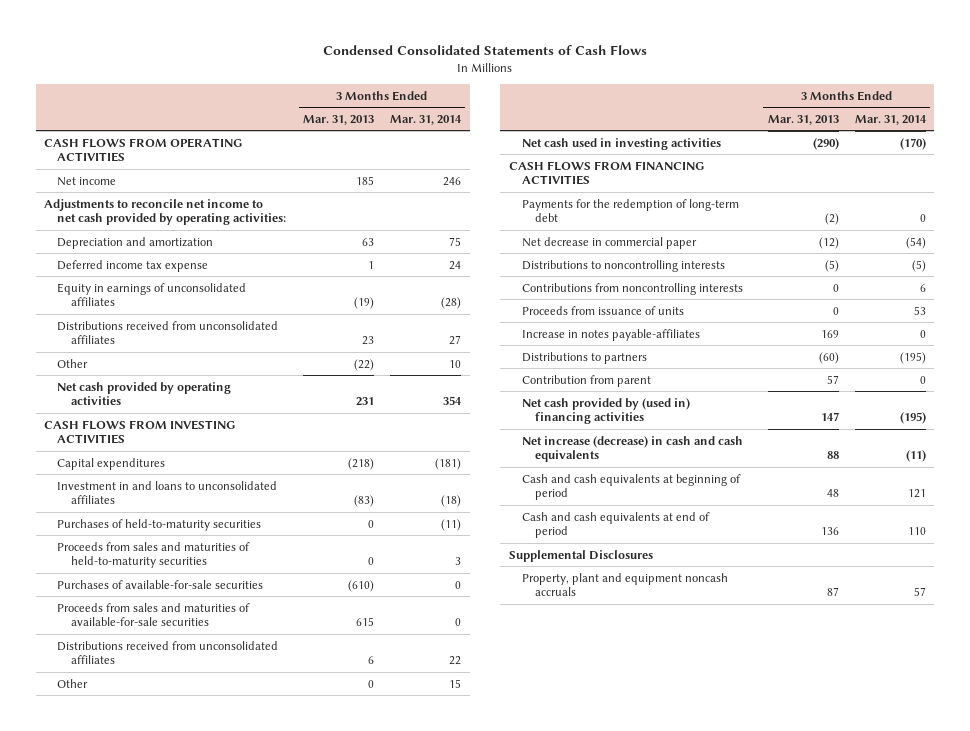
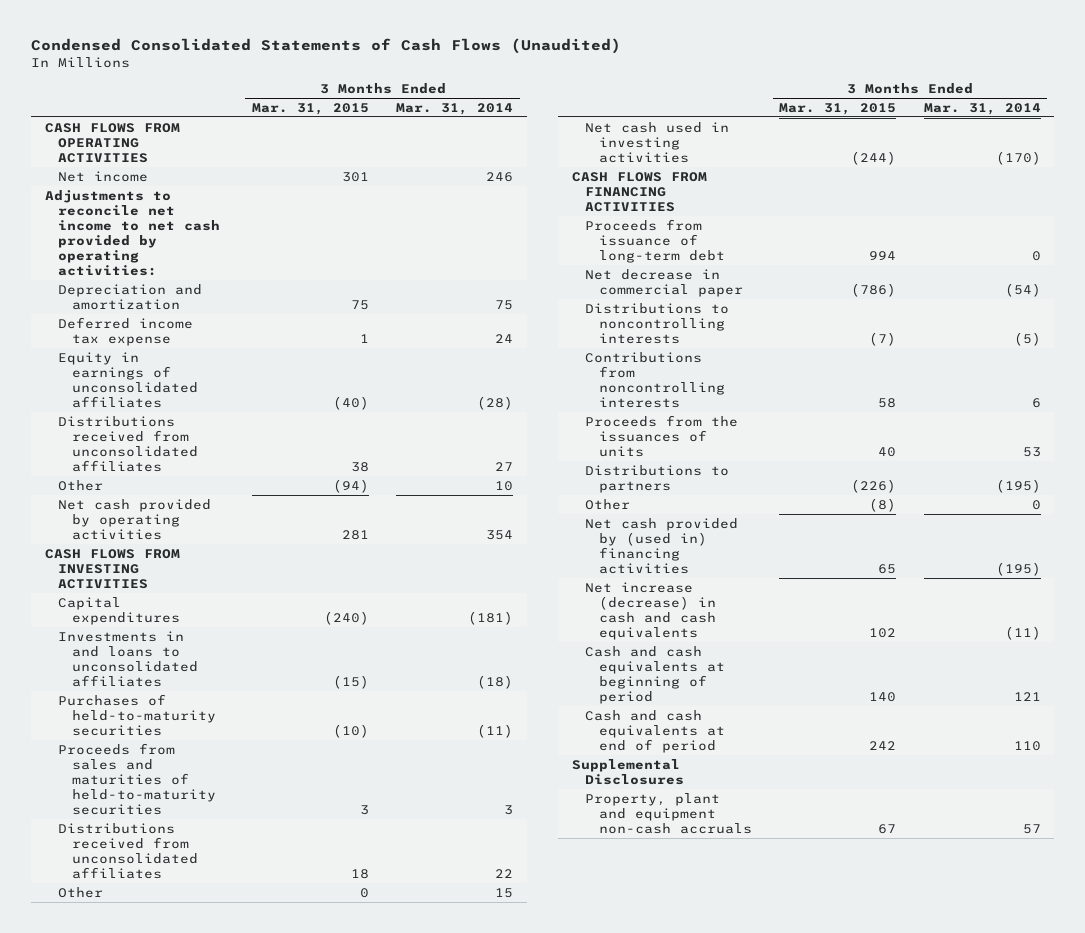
[323,45,648,56] Condensed Consolidated Statements of Cash Flows -> [30,38,621,55] Condensed Consolidated Statements of Cash Flows (Unaudited)
[302,114,374,125] Mar. 31, 2013 -> none
none -> [252,102,370,115] Mar. 31, 2015
[57,480,278,505] Investment in and loans to unconsolidated affiliates -> [58,630,198,688] Investments in and loans to unconsolidated affiliates
[57,579,264,589] Purchases of available-for-sale securities -> none
[57,602,251,627] Proceeds from sales and maturities of available-for-sale securities -> none
[522,198,740,223] Payments for the redemption of long-term debt -> none
none -> [585,218,726,263] Proceeds from issuance of long-term debt
[522,328,701,341] Increase in notes payable-affiliates -> none
[522,305,685,315] Proceeds from issuance of units -> [585,414,739,457] Proceeds from the issuances of units
[522,374,652,387] Contribution from parent -> none
none -> [585,498,631,510] Other
[522,572,729,597] Property, plant and equipment noncash accruals -> [585,792,753,834] Property, plant and equipment non-cash accruals

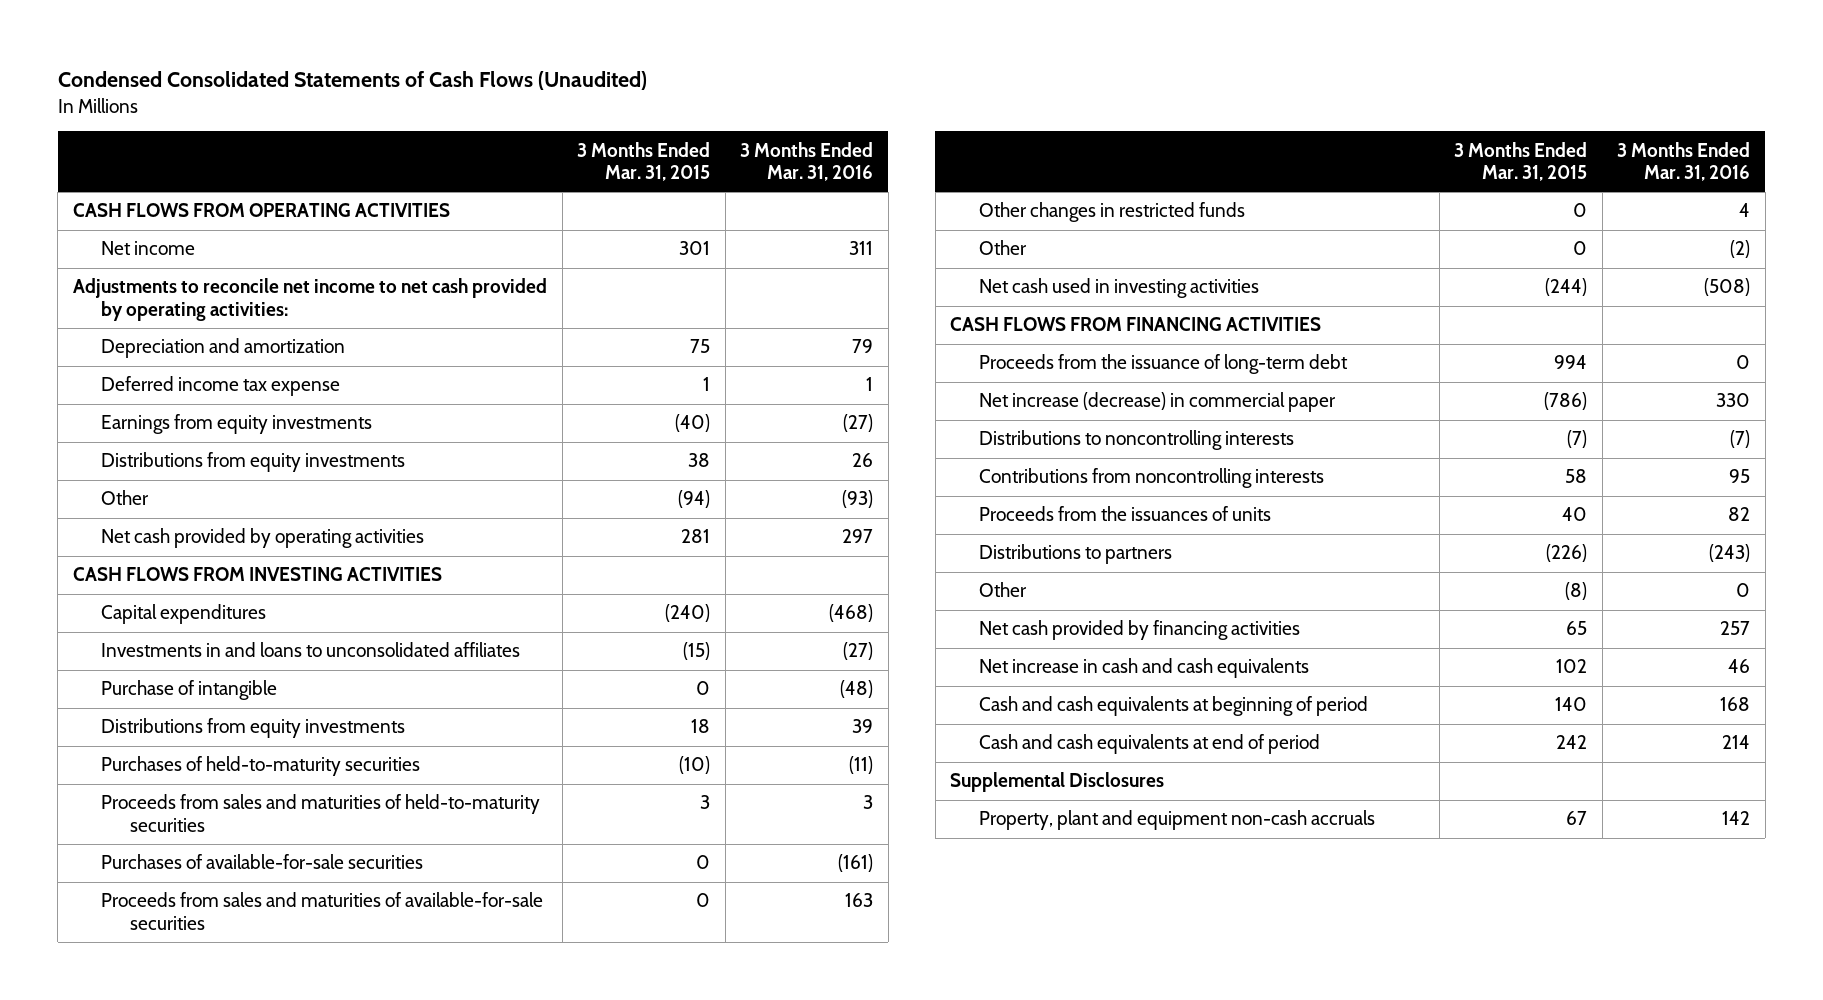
[396,102,514,115] Mar. 31, 2014 -> none
none -> [740,141,874,182] 3 Months Ended Mar. 31, 2016
[58,351,198,409] Equity in earnings of unconsolidated affiliates -> [101,414,373,435] Earnings from equity investments
[58,415,198,473] Distributions received from unconsolidated affiliates -> [101,452,406,473] Distributions from equity investments
none -> [101,680,278,701] Purchase of intangible
none -> [101,718,406,739] Distributions from equity investments
[58,822,198,880] Distributions received from unconsolidated affiliates -> none
none -> [101,854,424,870] Purchases of available-for-sale securities
none -> [101,892,544,930] Proceeds from sales and maturities of available-for-sale securities
none -> [978,202,1245,223] Other changes in restricted funds
[585,218,726,263] Proceeds from issuance of long-term debt -> [978,354,1348,375] Proceeds from the issuance of long-term debt
[585,268,744,297] Net decrease in commercial paper -> [978,392,1336,413] Net increase (decrease) in commercial paper
[585,517,739,575] Net cash provided by (used in) financing activities -> [978,620,1300,641] Net cash provided by financing activities
[585,581,717,641] Net increase (decrease) in cash and cash equivalents -> [978,658,1309,679] Net increase in cash and cash equivalents

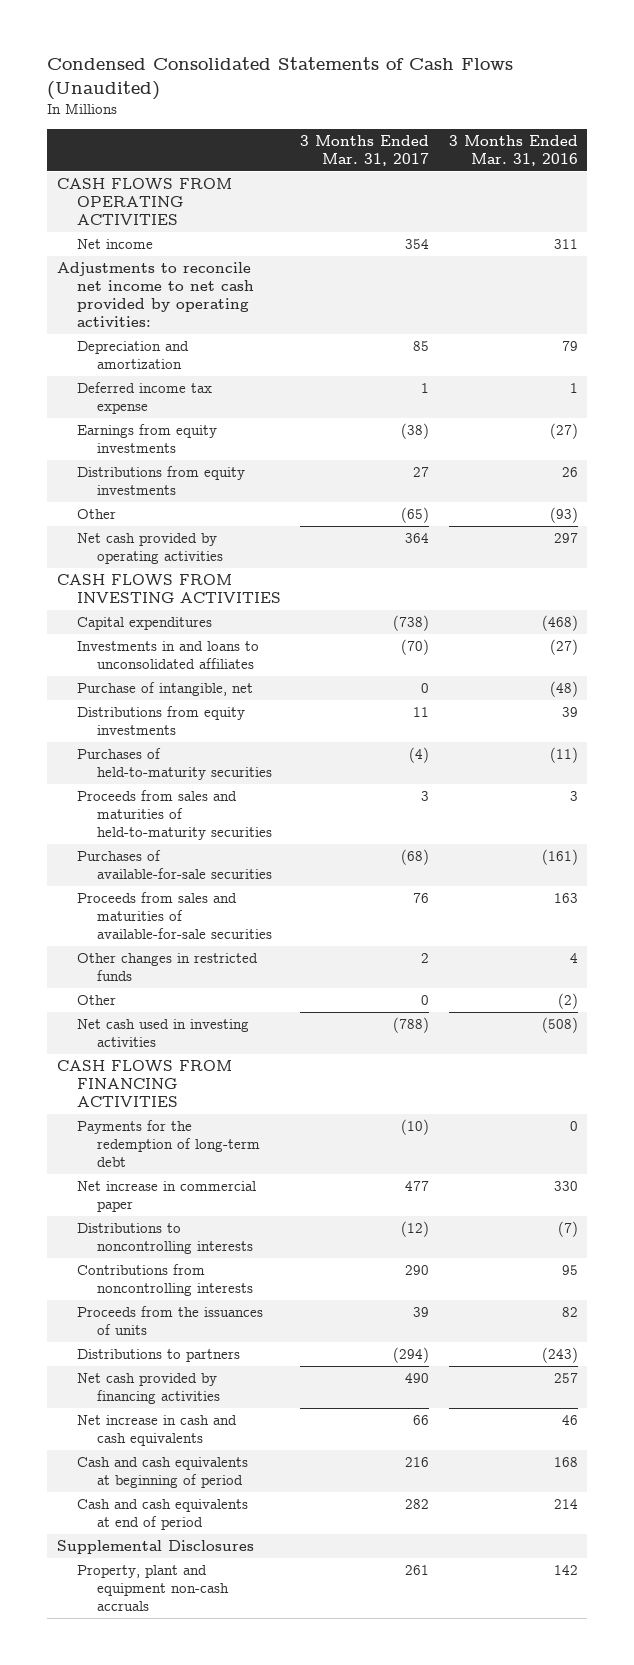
[577,141,711,182] 3 Months Ended Mar. 31, 2015 -> none
none -> [300,134,430,166] 3 Months Ended Mar. 31, 2017
[101,680,278,701] Purchase of intangible -> [76,681,253,696] Purchase of intangible, net
[978,354,1348,375] Proceeds from the issuance of long-term debt -> none
none -> [76,1119,260,1168] Payments for the redemption of long-term debt
[978,392,1336,413] Net increase (decrease) in commercial paper -> [76,1180,256,1213] Net increase in commercial paper
[978,582,1027,598] Other -> none

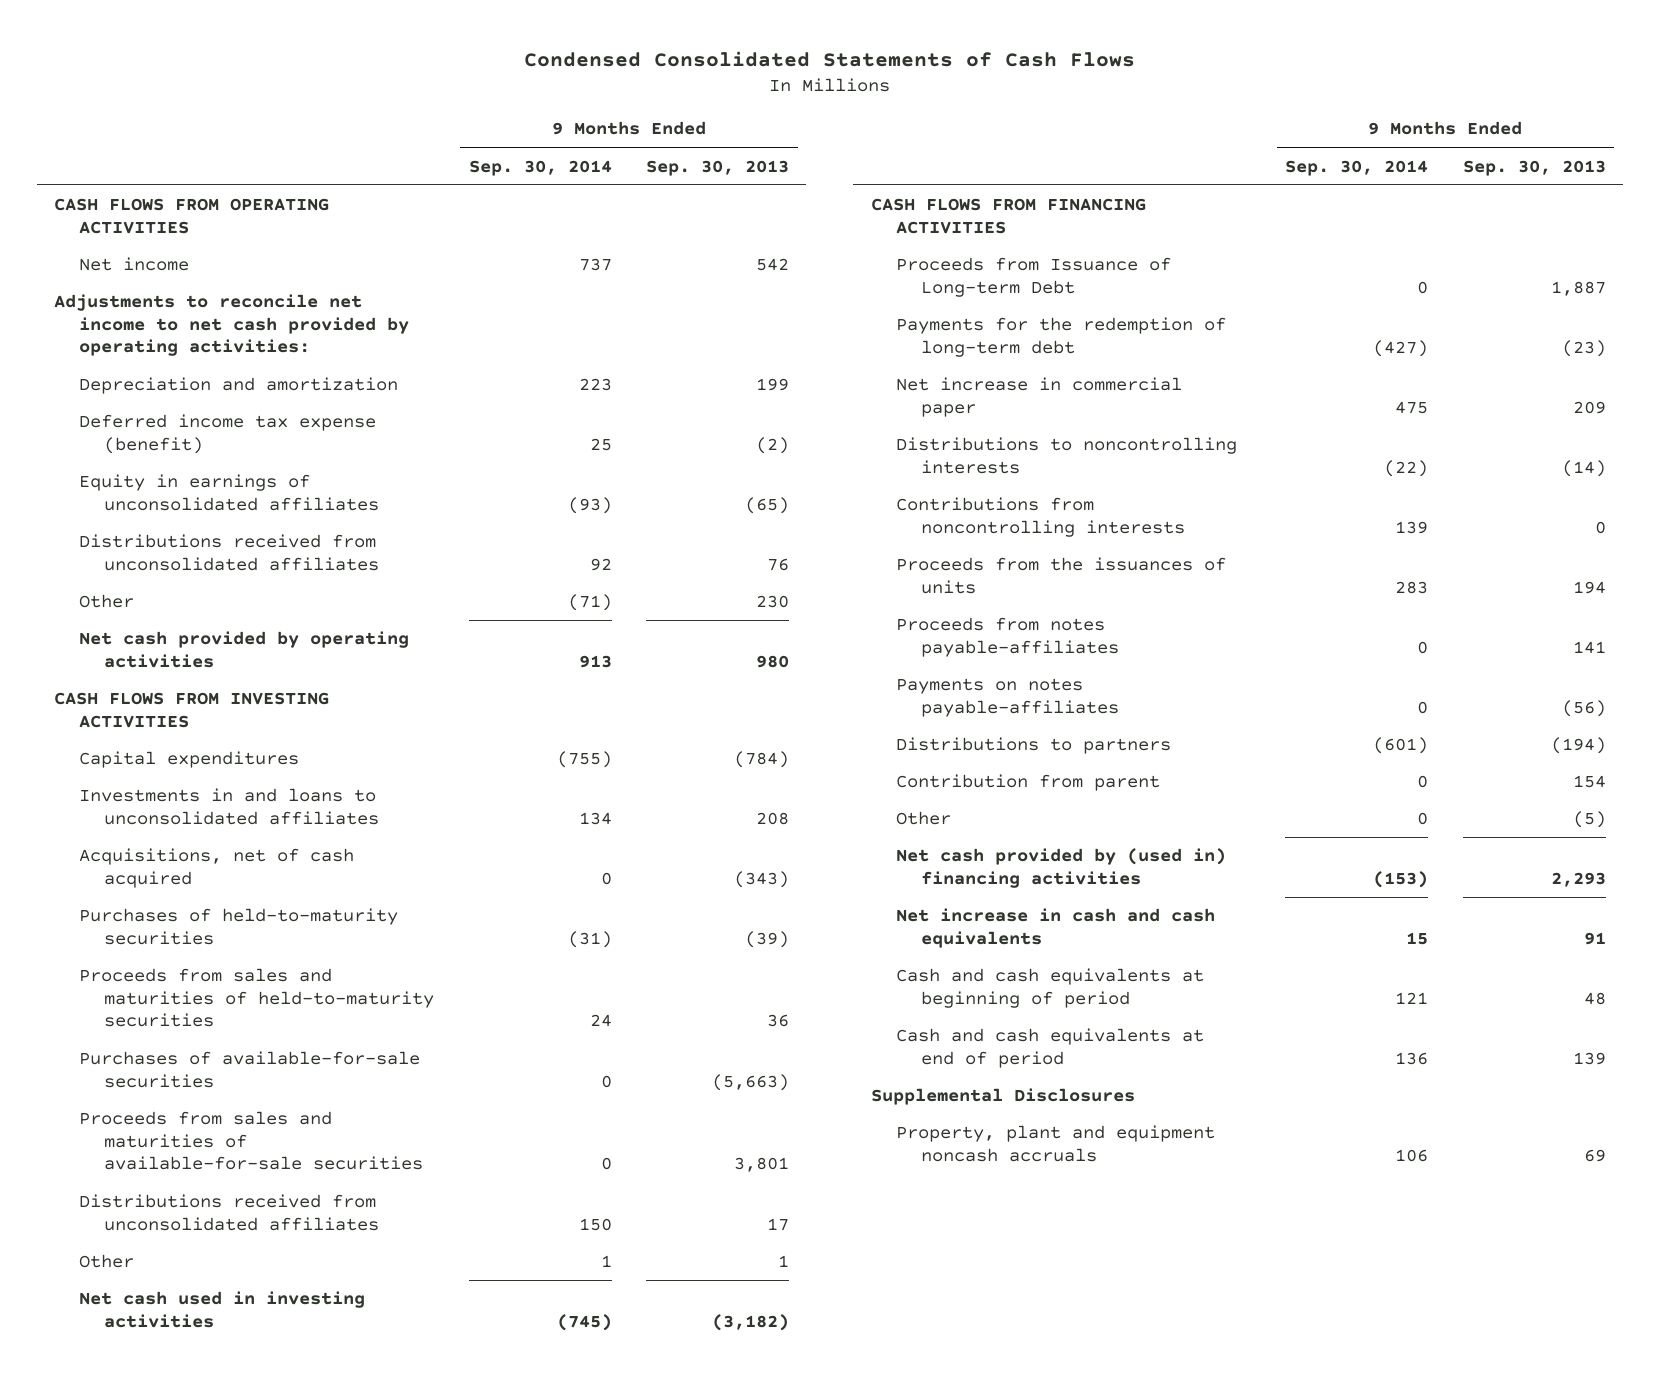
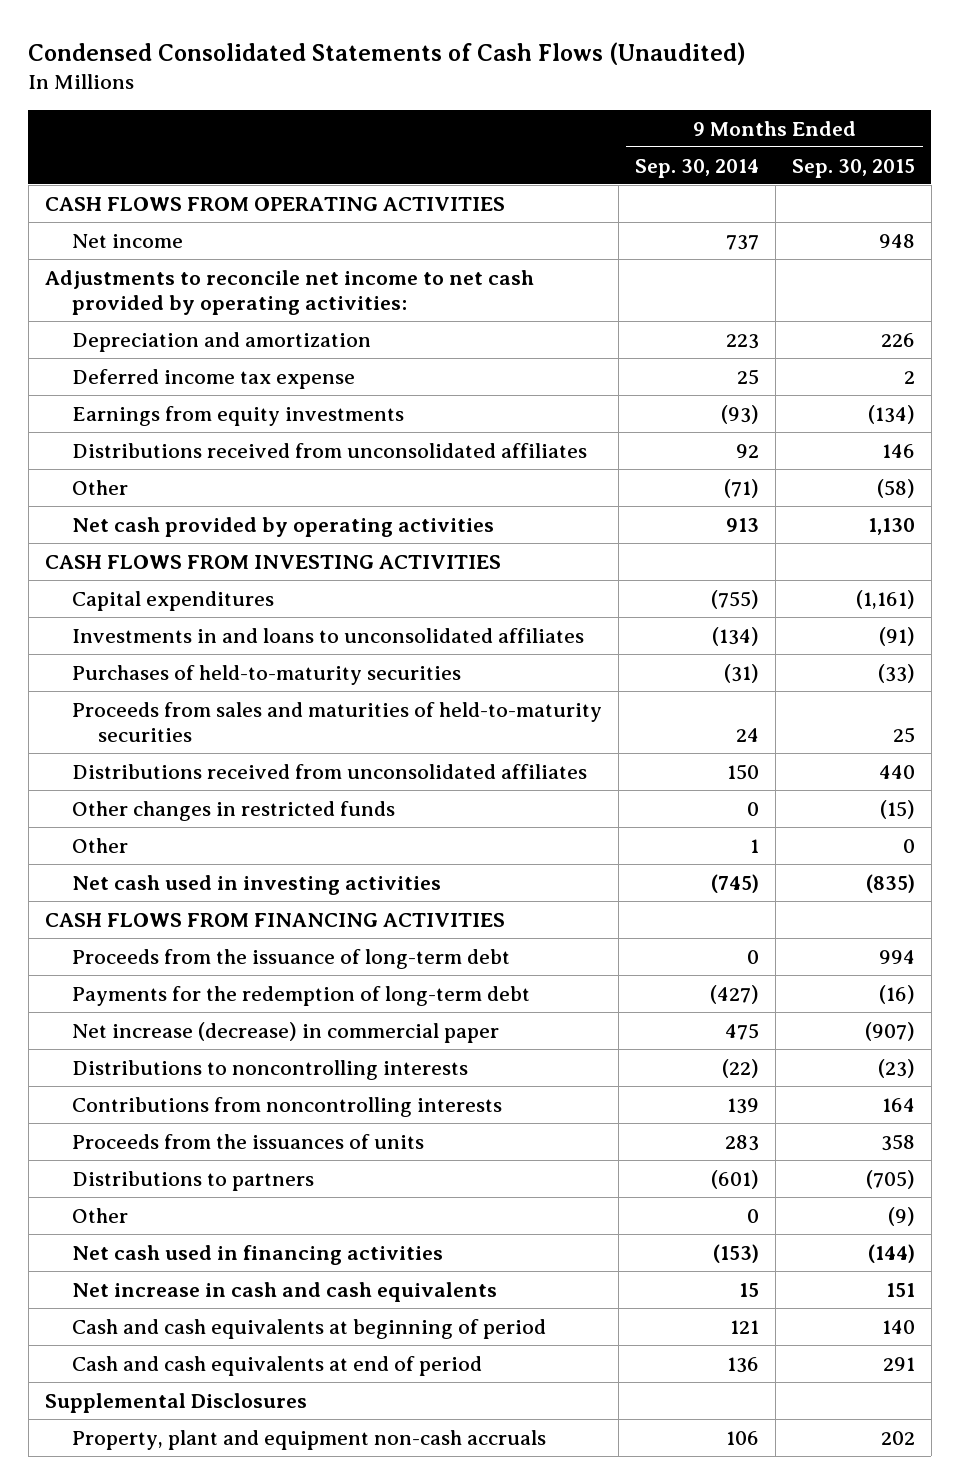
[523,50,1135,67] Condensed Consolidated Statements of Cash Flows -> [28,41,747,65] Condensed Consolidated Statements of Cash Flows (Unaudited)
[646,159,790,176] Sep. 30, 2013 -> none
none -> [791,158,915,178] Sep. 30, 2015
[79,414,377,454] Deferred income tax expense (benefit) -> [71,368,355,389] Deferred income tax expense
[79,474,380,511] Equity in earnings of unconsolidated affiliates -> [71,405,404,426] Earnings from equity investments
[79,848,355,888] Acquisitions, net of cash acquired -> none
[578,811,612,825] 134 -> [711,626,759,646] (134)
[79,1051,421,1088] Purchases of available-for-sale securities -> none
[79,1111,424,1171] Proceeds from sales and maturities of available-for-sale securities -> none
none -> [71,800,395,821] Other changes in restricted funds
[895,257,1171,297] Proceeds from Issuance of Long-term Debt -> [71,948,510,969] Proceeds from the issuance of long-term debt
[895,377,1182,417] Net increase in commercial paper -> [71,1021,499,1043] Net increase (decrease) in commercial paper
[895,617,1119,657] Proceeds from notes payable-affiliates -> none
[895,678,1119,717] Payments on notes payable-affiliates -> none
[895,774,1160,792] Contribution from parent -> none
[895,848,1226,888] Net cash provided by (used in) financing activities -> [71,1244,443,1265] Net cash used in financing activities
[895,1125,1215,1162] Property, plant and equipment noncash accruals -> [71,1429,546,1450] Property, plant and equipment non-cash accruals

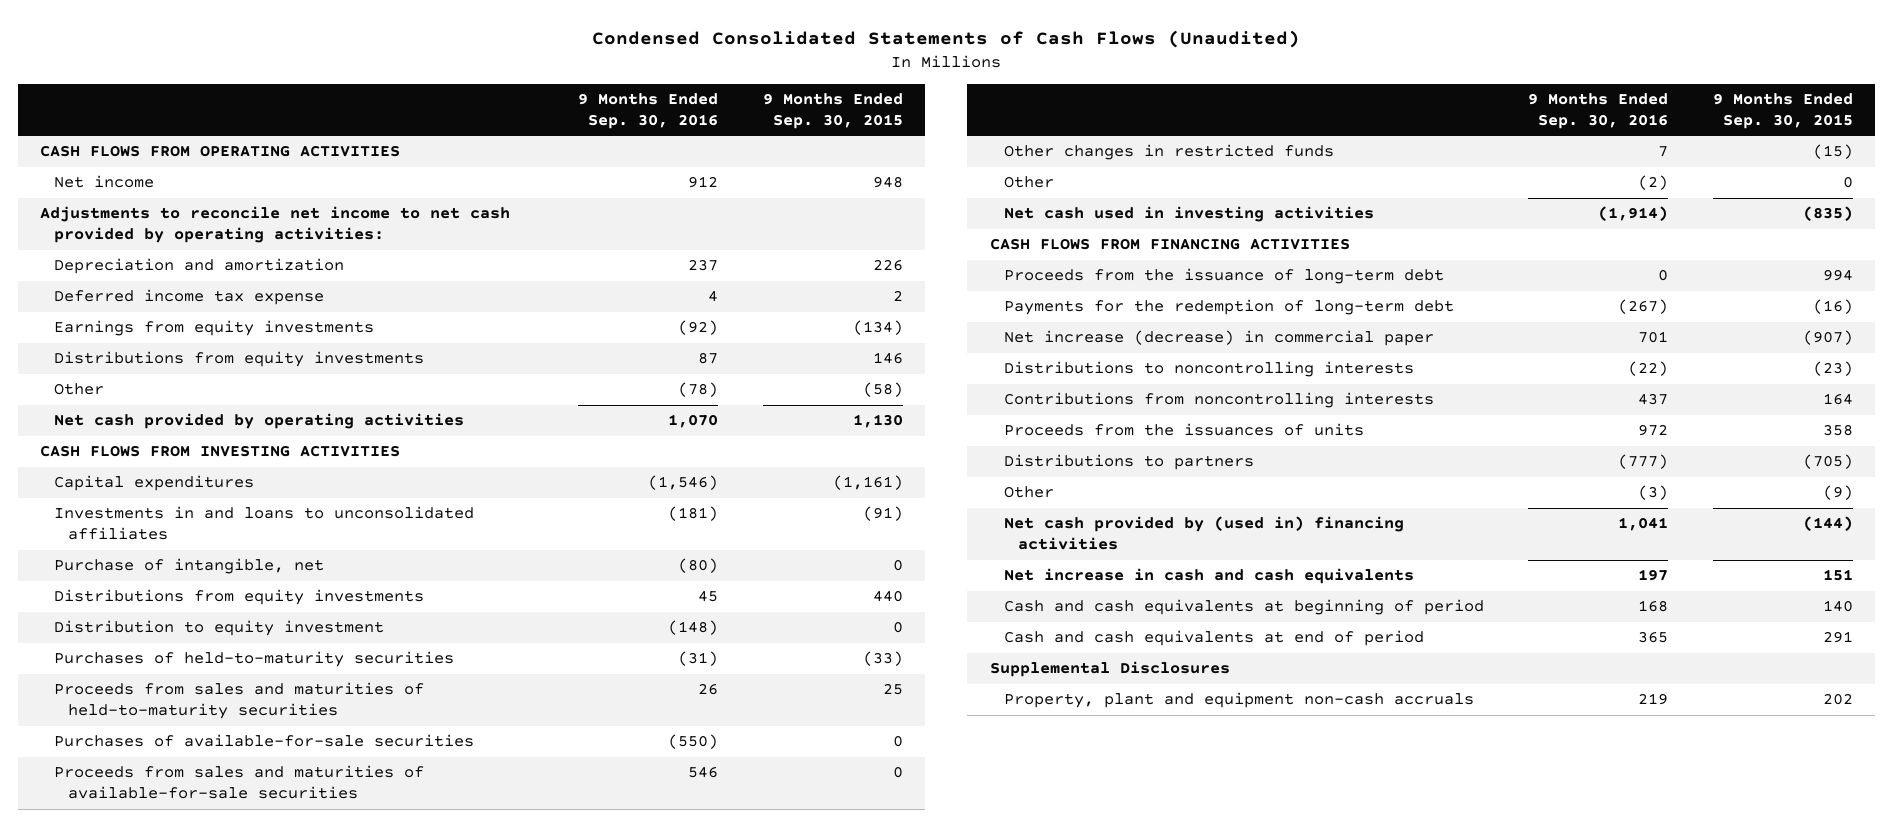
[634,158,759,178] Sep. 30, 2014 -> none
none -> [578,92,719,129] 9 Months Ended Sep. 30, 2016
[71,442,587,458] Distributions received from unconsolidated affiliates -> [53,351,424,368] Distributions from equity investments
none -> [53,558,324,575] Purchase of intangible, net
none -> [53,589,424,606] Distributions from equity investments
none -> [53,620,384,637] Distribution to equity investment
[71,763,587,779] Distributions received from unconsolidated affiliates -> none
none -> [53,734,474,748] Purchases of available-for-sale securities
none -> [53,765,424,800] Proceeds from sales and maturities of available-for-sale securities
[71,1244,443,1265] Net cash used in financing activities -> [1003,516,1404,551] Net cash provided by (used in) financing activities

